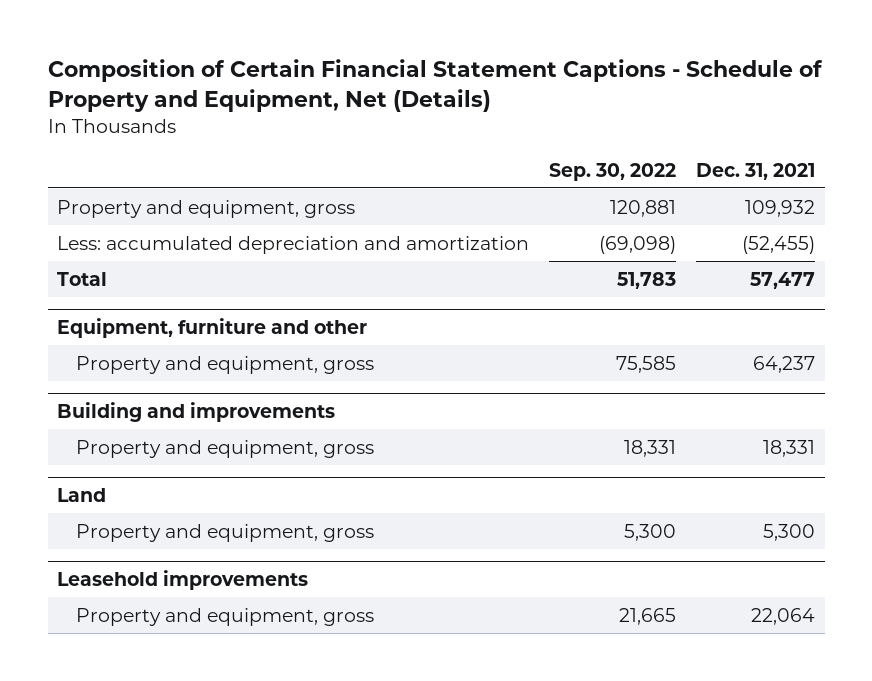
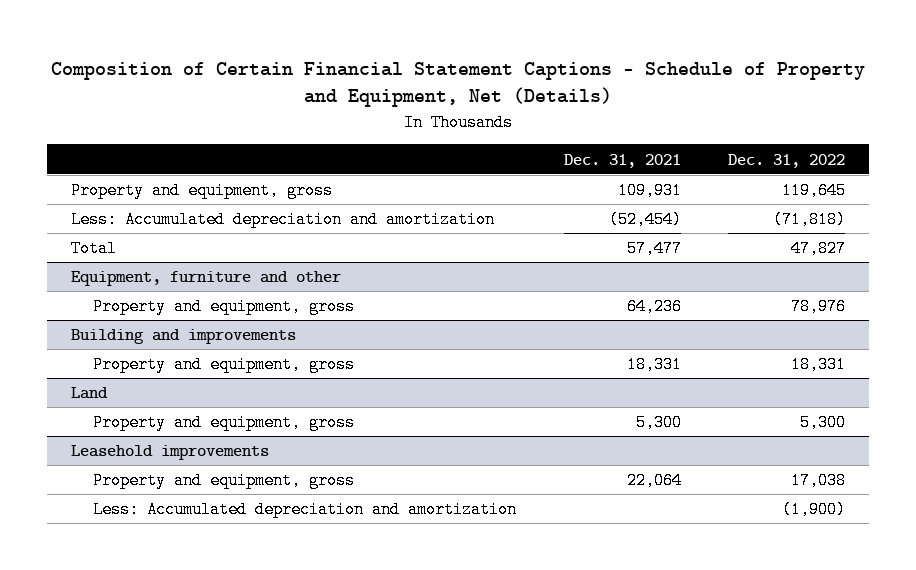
[549,162,677,181] Sep. 30, 2022 -> none
none -> [728,153,846,168] Dec. 31, 2022
[744,199,815,217] 109,932 -> [617,182,682,200] 109,931
[57,235,530,254] Less: accumulated depreciation and amortization -> [70,211,495,229] Less: Accumulated depreciation and amortization
[741,235,815,254] (52,455) -> [608,211,682,229] (52,454)
[752,355,815,373] 64,237 -> [626,298,682,316] 64,236
none -> [93,501,518,519] Less: Accumulated depreciation and amortization

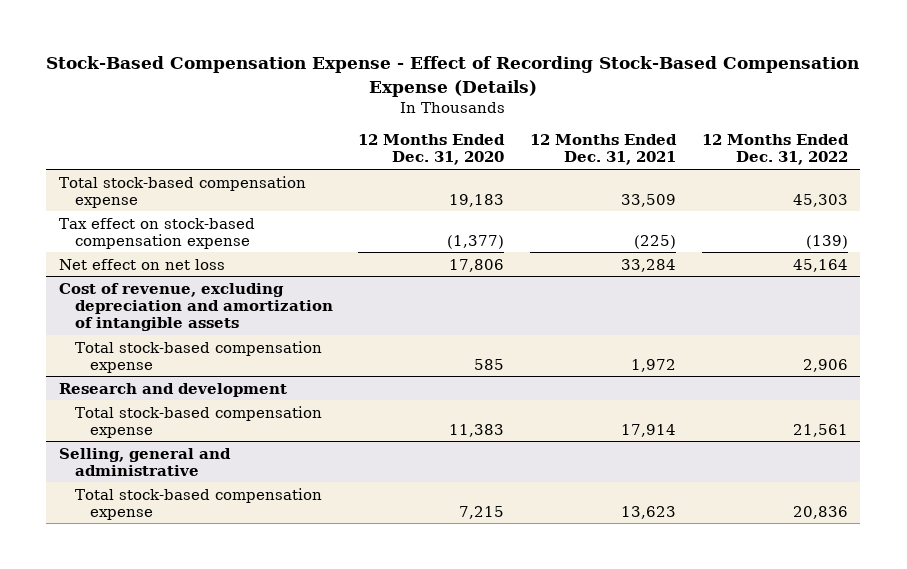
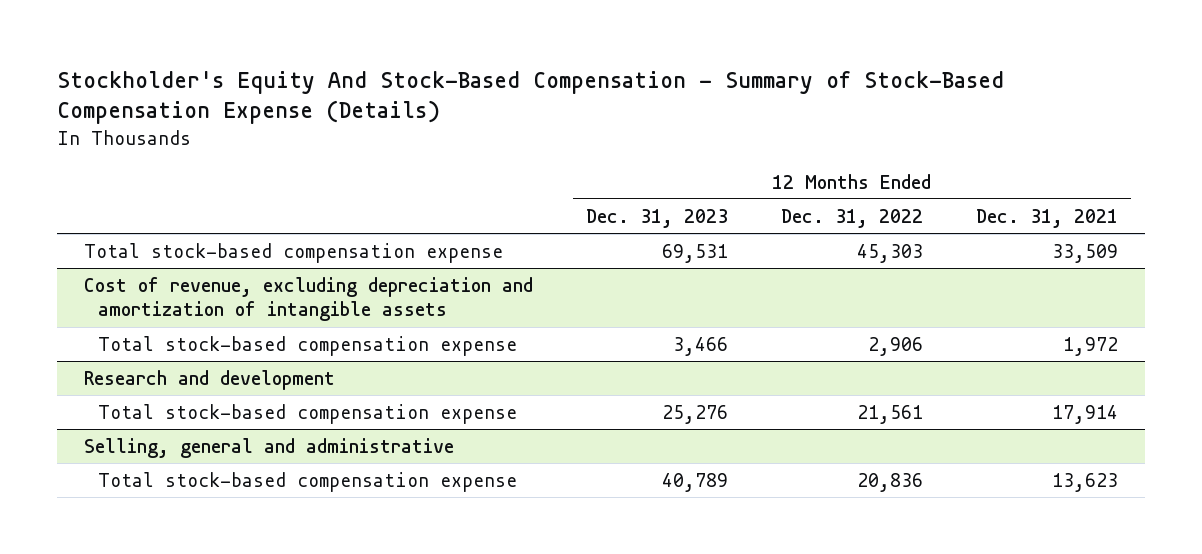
[46,56,860,97] Stock-Based Compensation Expense - Effect of Recording Stock-Based Compensation Expense (Details) -> [57,70,1005,125] Stockholder's Equity And Stock-Based Compensation - Summary of Stock-Based Compensation Expense (Details)
[358,134,506,166] 12 Months Ended Dec. 31, 2020 -> none
none -> [585,208,728,228] Dec. 31, 2023
[59,217,256,249] Tax effect on stock-based compensation expense -> none
[59,258,226,270] Net effect on net loss -> none

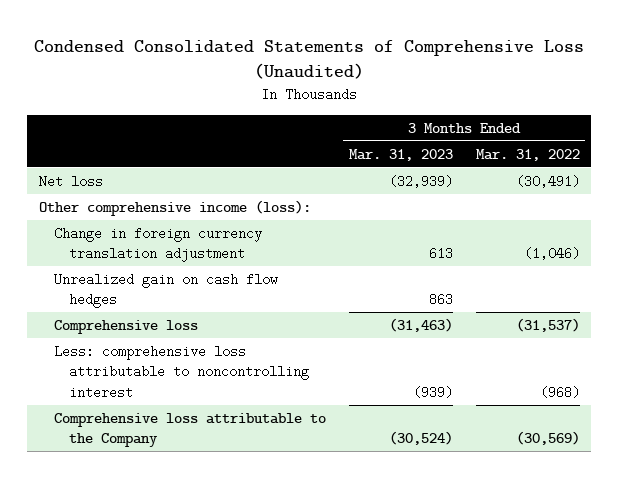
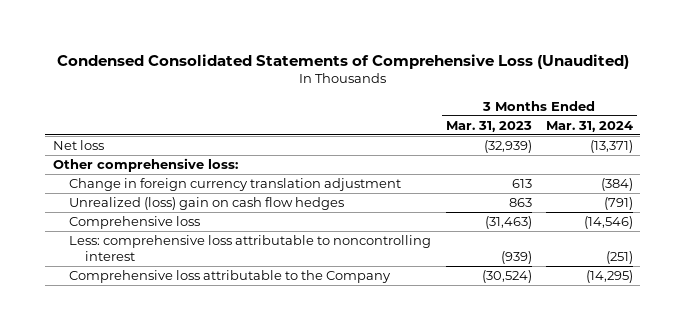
[475,148,580,161] Mar. 31, 2022 -> none
none -> [546,120,634,132] Mar. 31, 2024
[38,199,311,216] Other comprehensive income (loss): -> [52,158,238,173] Other comprehensive loss:
[54,272,279,309] Unrealized gain on cash flow hedges -> [68,197,344,211] Unrealized (loss) gain on cash flow hedges

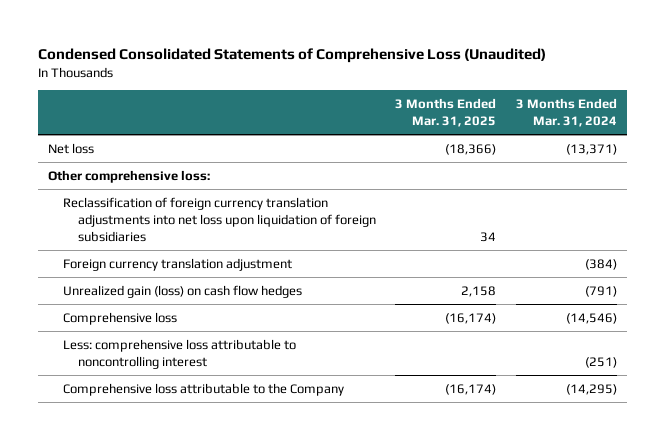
[445,120,532,132] Mar. 31, 2023 -> none
none -> [395,97,497,127] 3 Months Ended Mar. 31, 2025
none -> [62,196,376,243] Reclassification of foreign currency translation adjustments into net loss upon liquidation of foreign subsidiaries
[68,178,401,192] Change in foreign currency translation adjustment -> [62,257,292,271] Foreign currency translation adjustment
[68,197,344,211] Unrealized (loss) gain on cash flow hedges -> [62,284,302,298] Unrealized gain (loss) on cash flow hedges

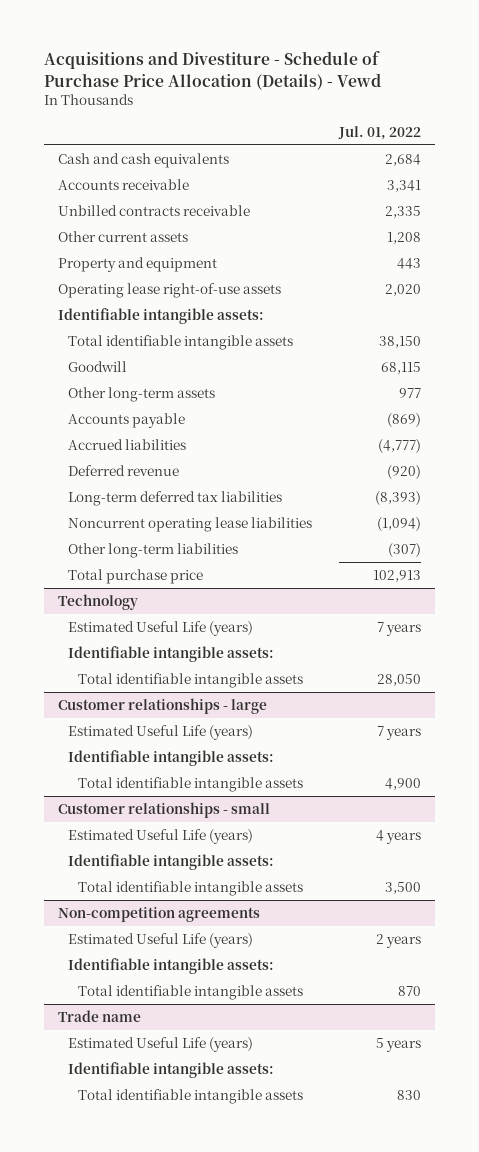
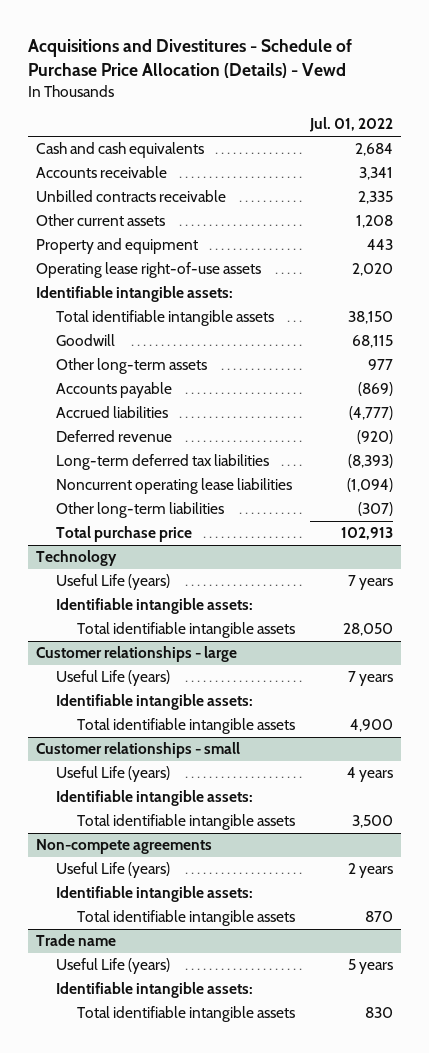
[44,51,382,90] Acquisitions and Divestiture - Schedule of Purchase Price Allocation (Details) - Vewd -> [28,38,353,78] Acquisitions and Divestitures - Schedule of Purchase Price Allocation (Details) - Vewd
[67,621,253,637] Estimated Useful Life (years) -> [56,574,171,591] Useful Life (years)
[67,725,253,741] Estimated Useful Life (years) -> [56,670,171,687] Useful Life (years)
[67,829,253,845] Estimated Useful Life (years) -> [56,766,171,783] Useful Life (years)
[58,907,261,923] Non-competition agreements -> [35,839,212,855] Non-compete agreements
[67,933,253,949] Estimated Useful Life (years) -> [56,862,171,879] Useful Life (years)
[67,1037,253,1053] Estimated Useful Life (years) -> [56,958,171,975] Useful Life (years)

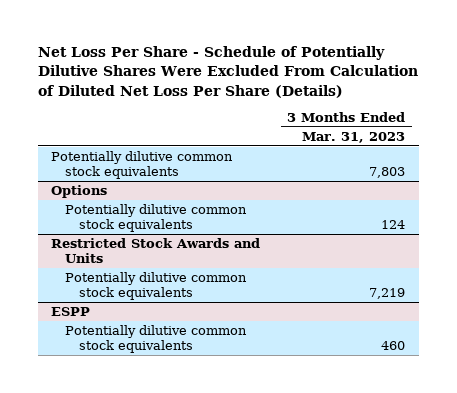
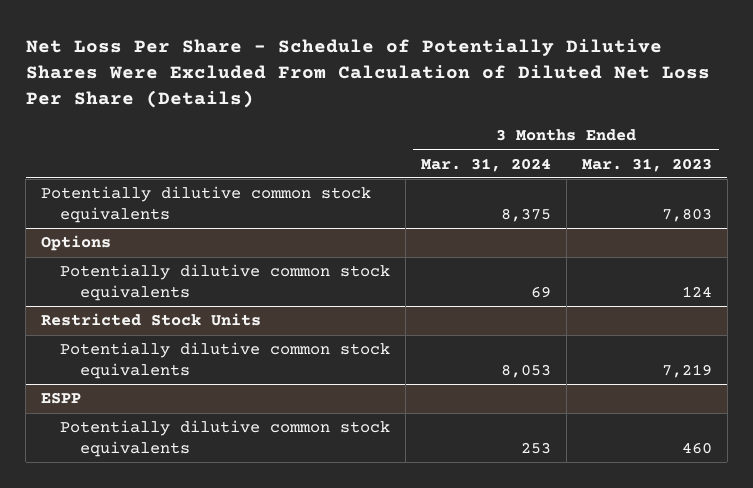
none -> [421,157,552,172] Mar. 31, 2024
[51,237,261,264] Restricted Stock Awards and Units -> [40,313,261,327] Restricted Stock Units

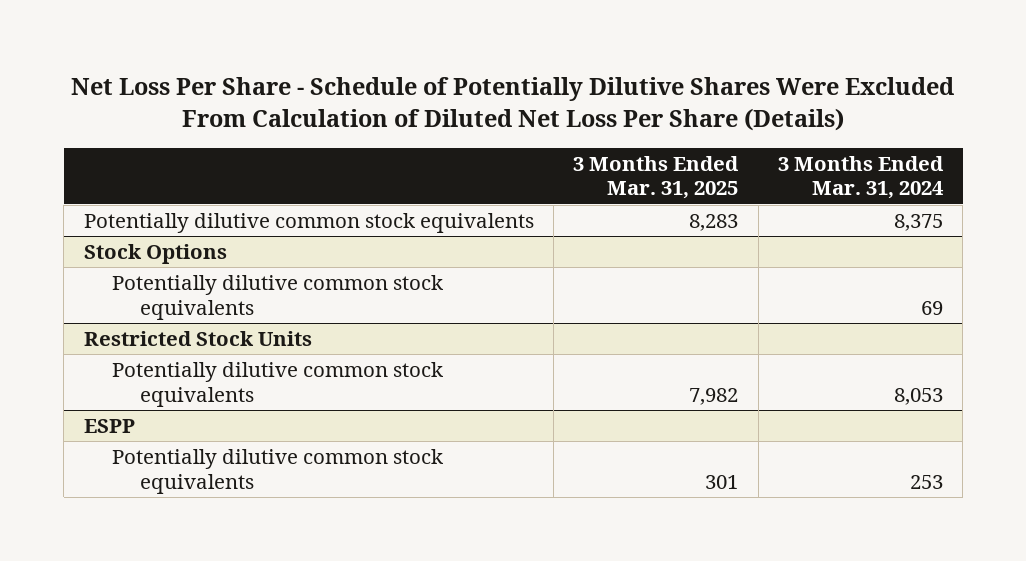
[581,157,712,172] Mar. 31, 2023 -> none
none -> [573,155,740,200] 3 Months Ended Mar. 31, 2025
[40,235,111,252] Options -> [83,244,227,265] Stock Options

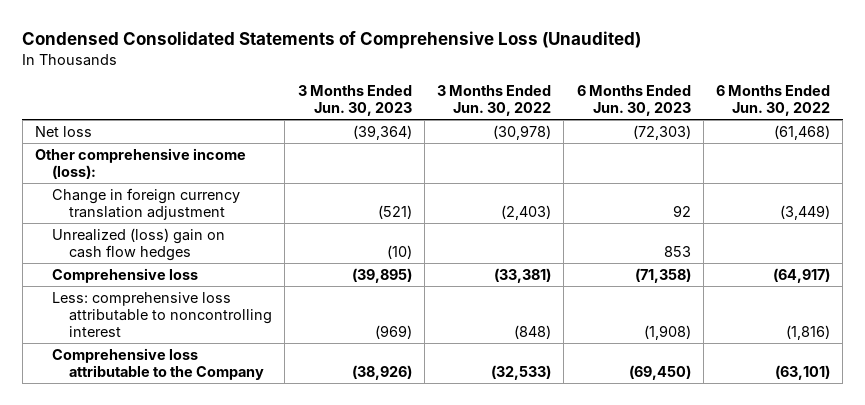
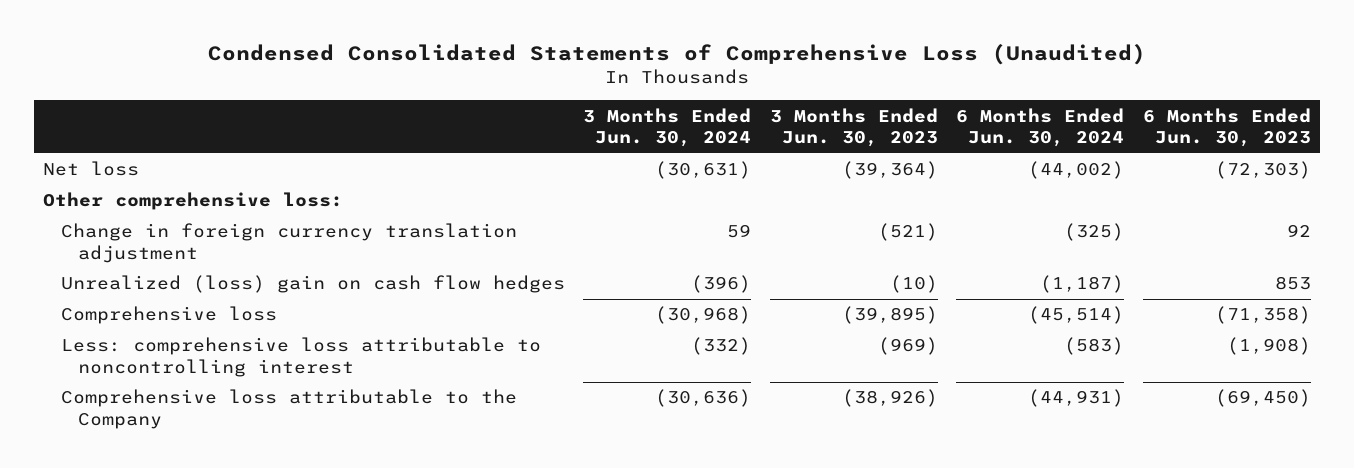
[437,85,552,117] 3 Months Ended Jun. 30, 2022 -> none
[716,85,831,117] 6 Months Ended Jun. 30, 2022 -> none
none -> [583,107,752,148] 3 Months Ended Jun. 30, 2024
none -> [956,107,1125,148] 6 Months Ended Jun. 30, 2024
[35,147,247,179] Other comprehensive income (loss): -> [43,192,344,211] Other comprehensive loss:

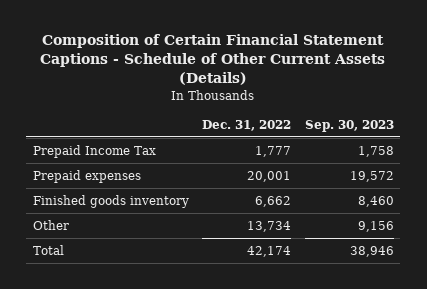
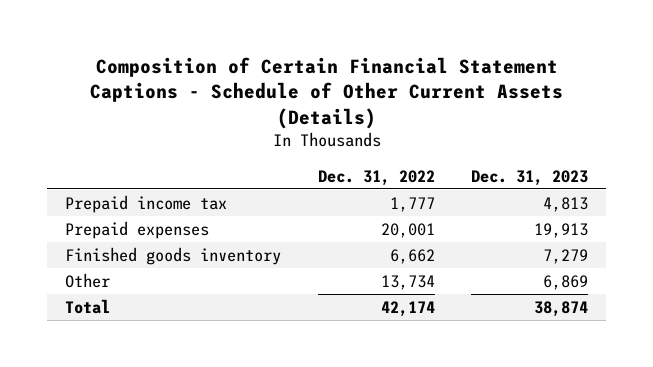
[304,119,394,132] Sep. 30, 2023 -> none
none -> [471,169,589,186] Dec. 31, 2023
[33,144,157,158] Prepaid Income Tax -> [65,194,228,213] Prepaid income tax

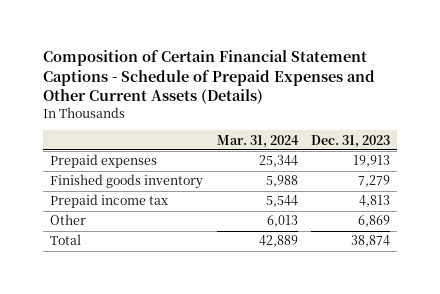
[89,56,563,129] Composition of Certain Financial Statement Captions - Schedule of Other Current Assets (Details) -> [43,50,376,105] Composition of Certain Financial Statement Captions - Schedule of Prepaid Expenses and Other Current Assets (Details)
[317,169,435,186] Dec. 31, 2022 -> none
none -> [216,134,299,148] Mar. 31, 2024
[65,194,228,213] Prepaid income tax -> [49,194,168,209] Prepaid income tax

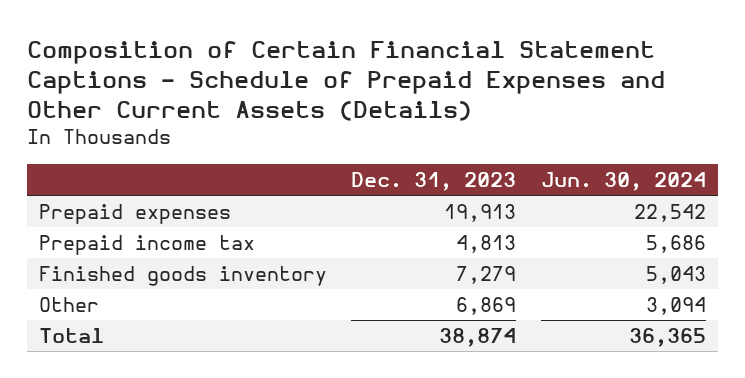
[216,134,299,148] Mar. 31, 2024 -> none
none -> [540,171,706,191] Jun. 30, 2024
[49,174,203,190] Finished goods inventory -> [39,266,328,287] Finished goods inventory

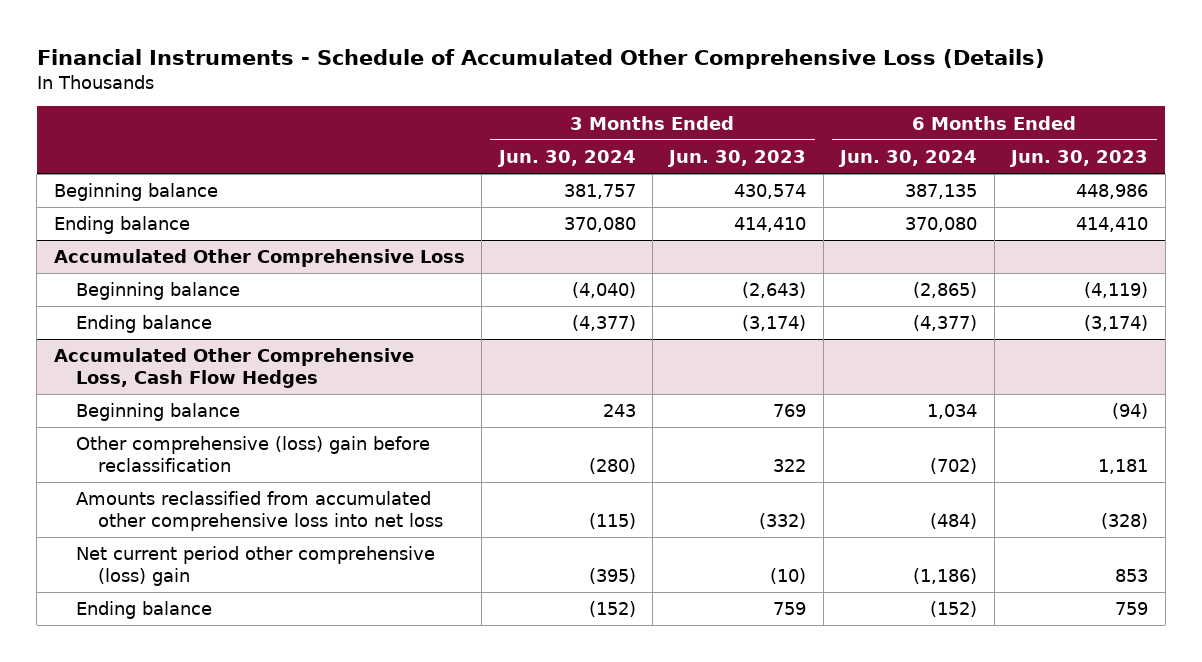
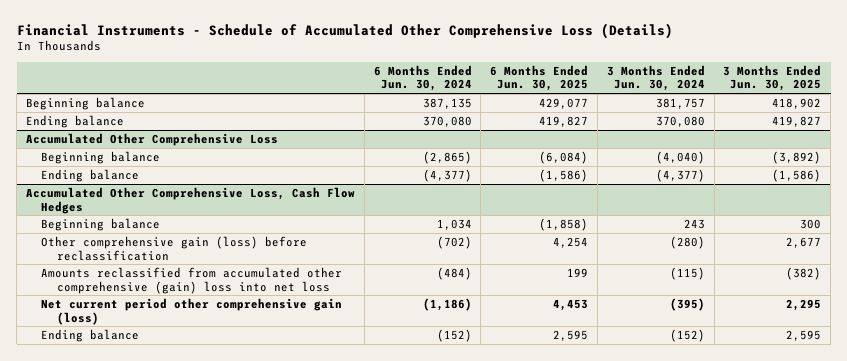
[667,150,807,168] Jun. 30, 2023 -> none
[1009,150,1149,168] Jun. 30, 2023 -> none
none -> [490,64,589,92] 6 Months Ended Jun. 30, 2025
none -> [723,64,822,92] 3 Months Ended Jun. 30, 2025
[75,436,430,473] Other comprehensive (loss) gain before reclassification -> [41,235,308,261] Other comprehensive gain (loss) before reclassification
[75,491,443,532] Amounts reclassified from accumulated other comprehensive loss into net loss -> [41,266,343,294] Amounts reclassified from accumulated other comprehensive (gain) loss into net loss
[75,546,435,587] Net current period other comprehensive (loss) gain -> [41,297,343,325] Net current period other comprehensive gain (loss)

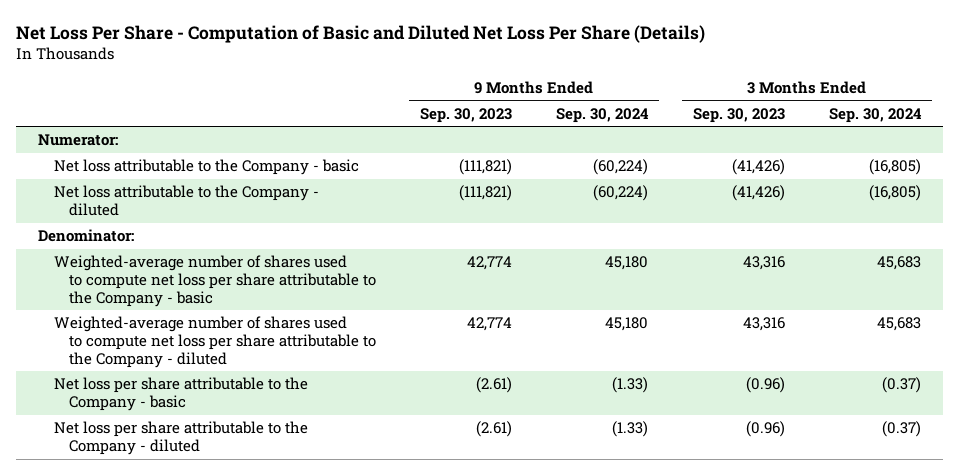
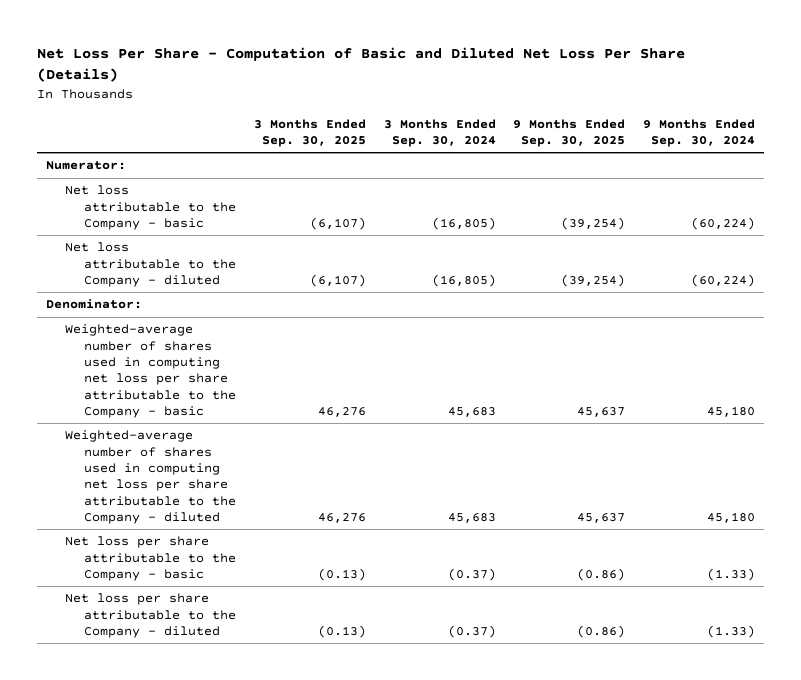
[420,107,513,123] Sep. 30, 2023 -> none
[692,107,785,123] Sep. 30, 2023 -> none
none -> [253,118,366,148] 3 Months Ended Sep. 30, 2025
none -> [513,118,626,148] 9 Months Ended Sep. 30, 2025
[53,255,377,307] Weighted-average number of shares used to compute net loss per share attributable to the Company - basic -> [64,324,237,418] Weighted-average number of shares used in computing net loss per share attributable to the Company - basic
[53,316,377,368] Weighted-average number of shares used to compute net loss per share attributable to the Company - diluted -> [64,430,237,524] Weighted-average number of shares used in computing net loss per share attributable to the Company - diluted

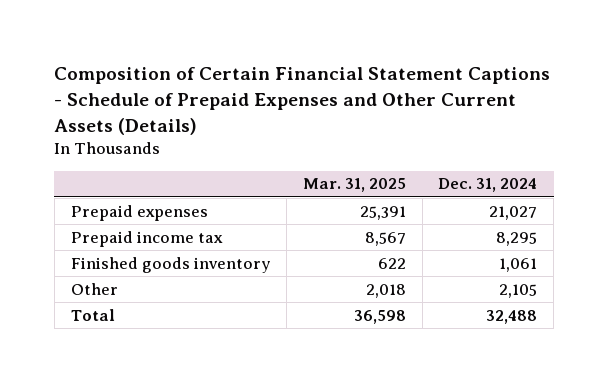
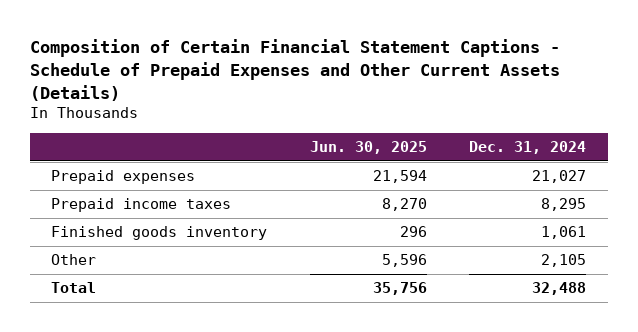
[302,178,406,193] Mar. 31, 2025 -> none
none -> [309,141,427,155] Jun. 30, 2025
[70,230,223,247] Prepaid income tax -> [51,198,232,213] Prepaid income taxes

